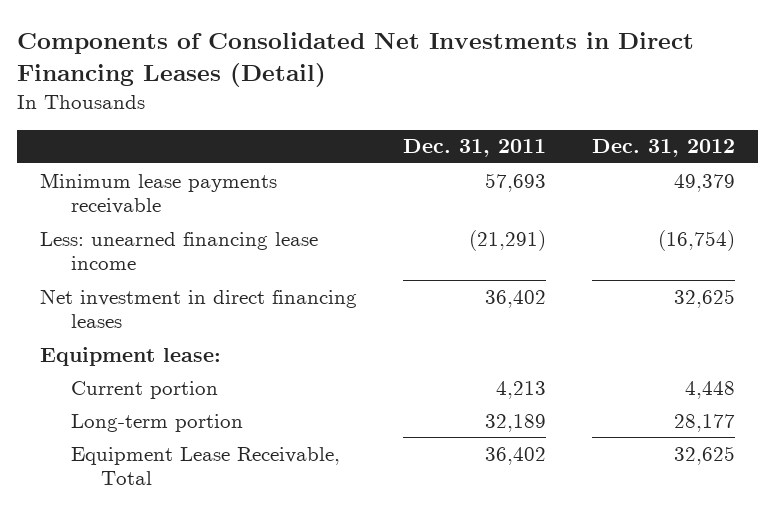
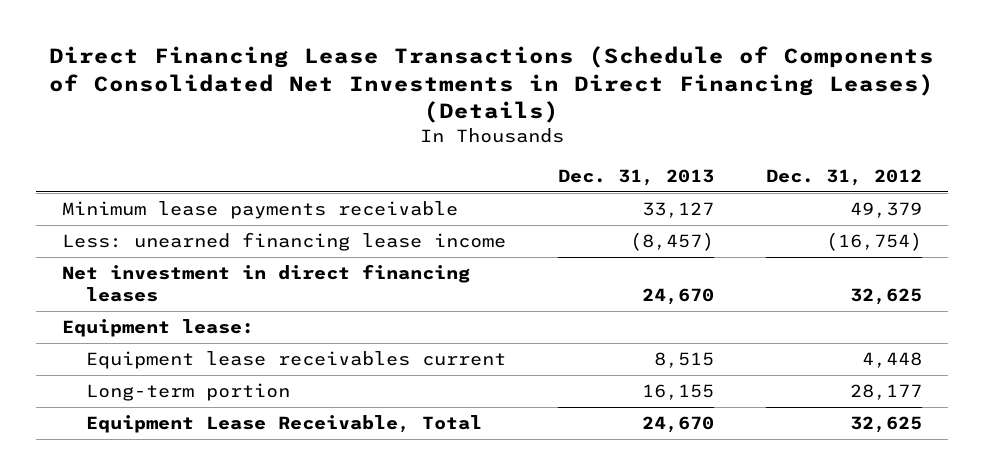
[16,31,694,87] Components of Consolidated Net Investments in Direct Financing Leases (Detail) -> [49,46,935,124] Direct Financing Lease Transactions (Schedule of Components of Consolidated Net Investments in Direct Financing Leases) (Details)
[402,139,546,158] Dec. 31, 2011 -> none
none -> [558,169,715,187] Dec. 31, 2013
[70,380,218,399] Current portion -> [85,351,506,370] Equipment lease receivables current

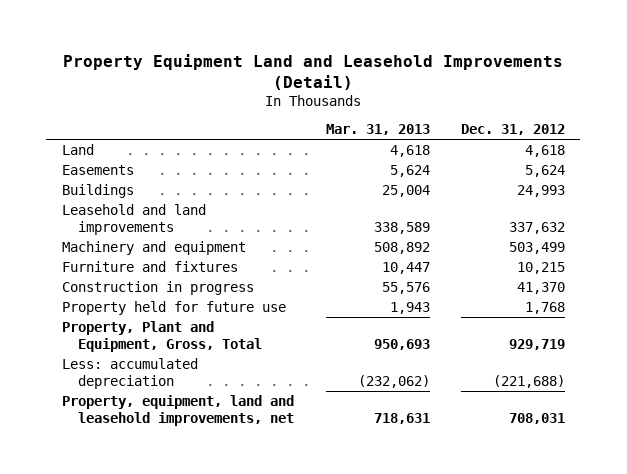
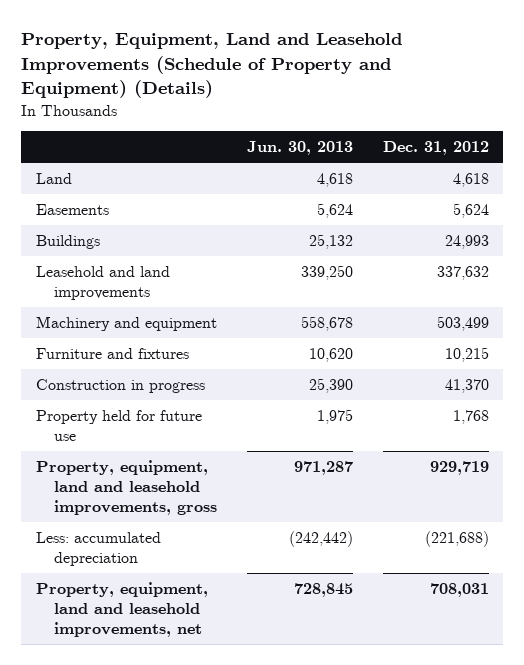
[63,53,564,90] Property Equipment Land and Leasehold Improvements (Detail) -> [21,33,403,99] Property, Equipment, Land and Leasehold Improvements (Schedule of Property and Equipment) (Details)
[325,123,430,135] Mar. 31, 2013 -> none
none -> [246,141,353,156] Jun. 30, 2013
[61,321,263,352] Property, Plant and Equipment, Gross, Total -> [35,459,218,515] Property, equipment, land and leasehold improvements, gross

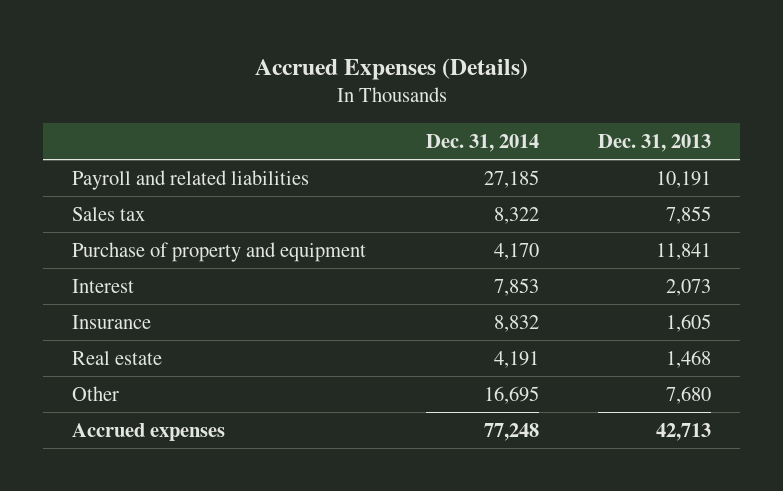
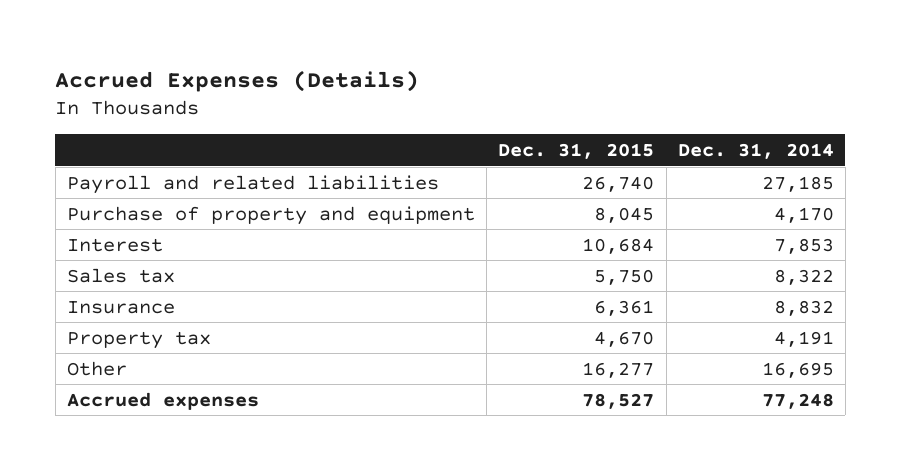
[597,134,711,153] Dec. 31, 2013 -> none
none -> [498,143,655,160] Dec. 31, 2015
[72,206,146,221] Sales tax -> [66,267,175,283] Sales tax
[72,350,163,365] Real estate -> [66,330,211,349] Property tax

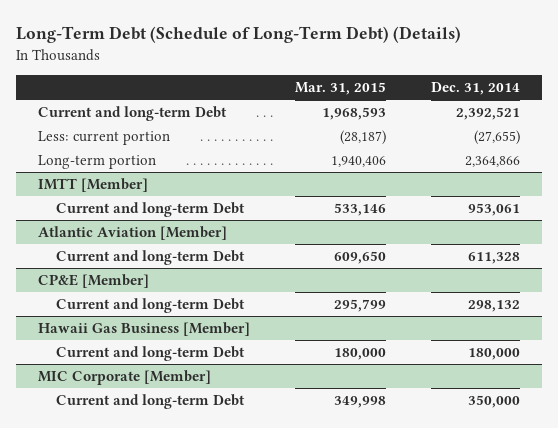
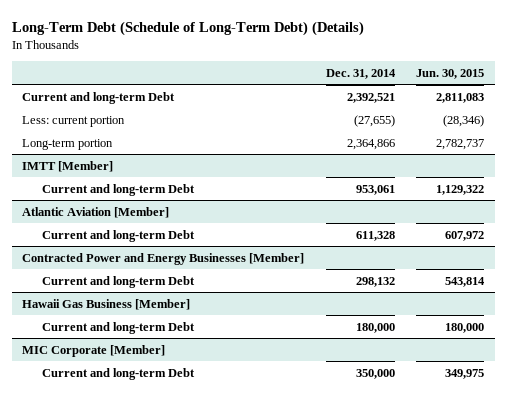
[295,82,387,96] Mar. 31, 2015 -> none
none -> [416,68,485,79] Jun. 30, 2015
[38,274,150,289] CP&E [Member] -> [22,252,305,265] Contracted Power and Energy Businesses [Member]

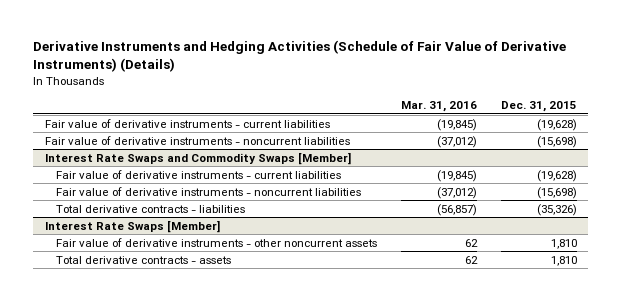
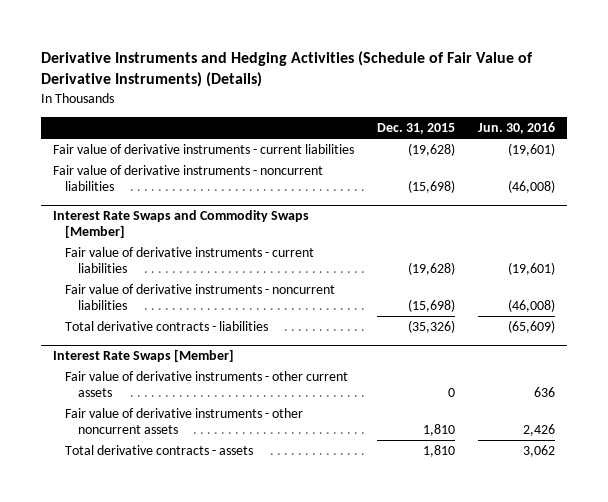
[401,101,478,113] Mar. 31, 2016 -> none
none -> [478,122,556,135] Jun. 30, 2016
none -> [65,371,349,398] Fair value of derivative instruments - other current assets

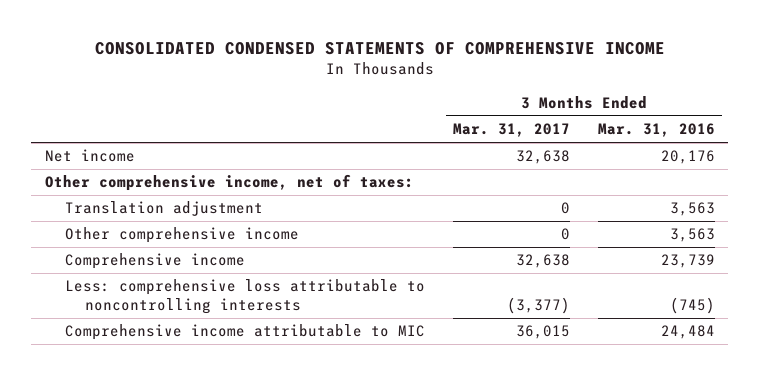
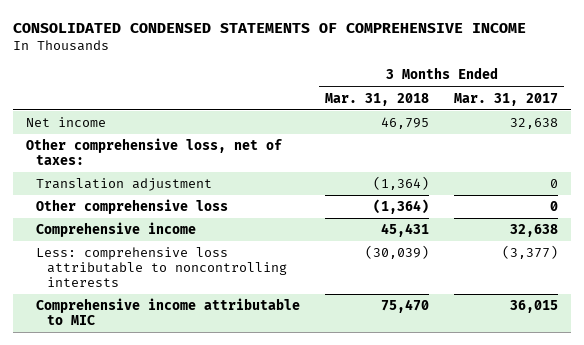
[597,123,715,138] Mar. 31, 2016 -> none
none -> [325,92,430,106] Mar. 31, 2018
[44,174,414,192] Other comprehensive income, net of taxes: -> [25,138,282,165] Other comprehensive loss, net of taxes:
[65,227,300,244] Other comprehensive income -> [36,199,229,215] Other comprehensive loss

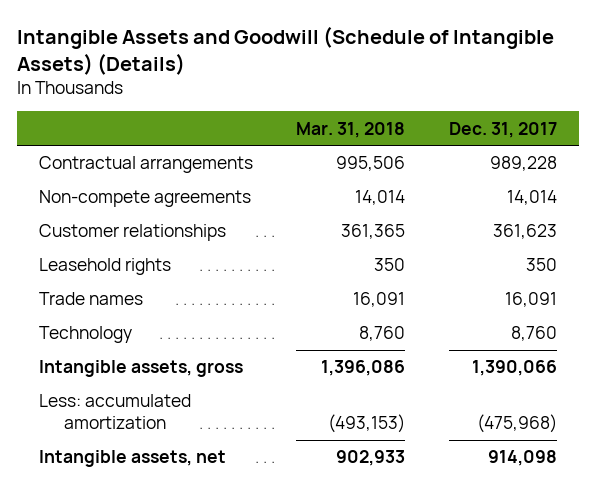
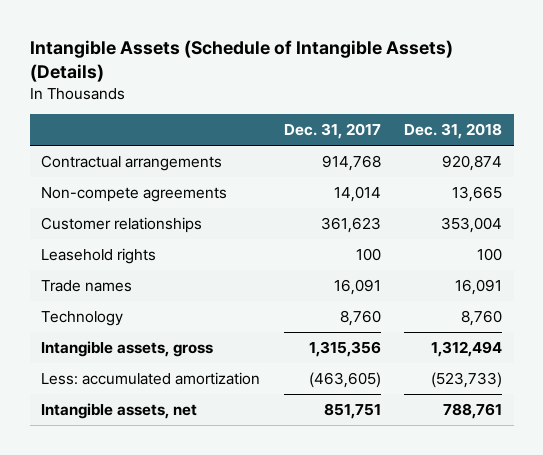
[17,25,555,75] Intangible Assets and Goodwill (Schedule of Intangible Assets) (Details) -> [29,39,453,82] Intangible Assets (Schedule of Intangible Assets) (Details)
[296,121,406,138] Mar. 31, 2018 -> none
none -> [404,122,503,139] Dec. 31, 2018
[489,156,557,172] 989,228 -> [321,155,381,172] 914,768
[525,258,557,272] 350 -> [355,248,381,262] 100
[471,360,557,377] 1,390,066 -> [308,341,381,358] 1,315,356
[476,414,557,434] (475,968) -> [308,372,381,389] (463,605)
[487,450,557,467] 914,098 -> [323,403,381,420] 851,751

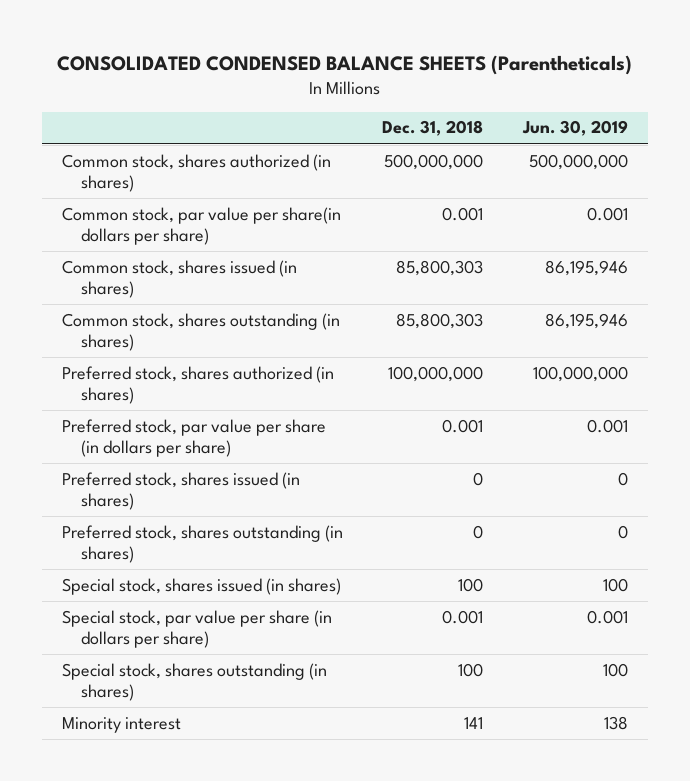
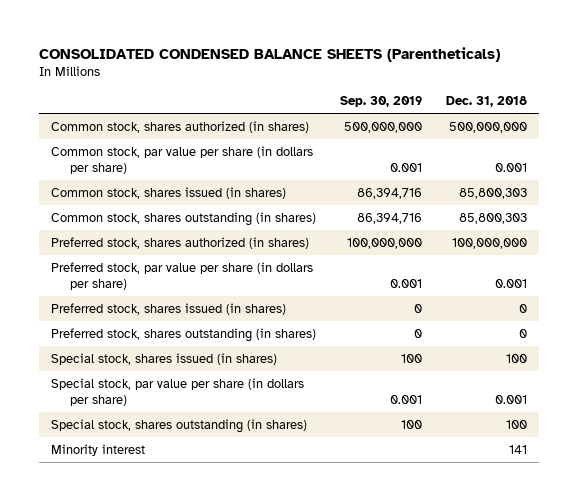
[521,120,628,137] Jun. 30, 2019 -> none
none -> [340,95,423,107] Sep. 30, 2019
[61,206,341,245] Common stock, par value per share(in dollars per share) -> [51,145,314,174] Common stock, par value per share (in dollars per share)

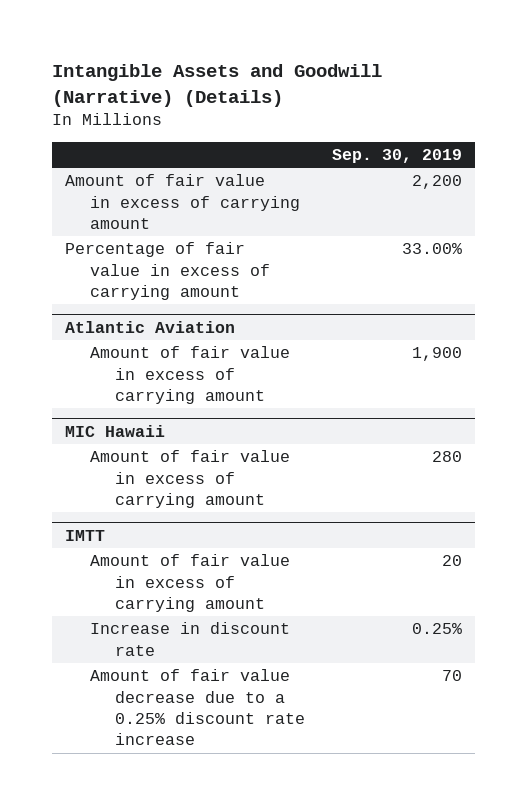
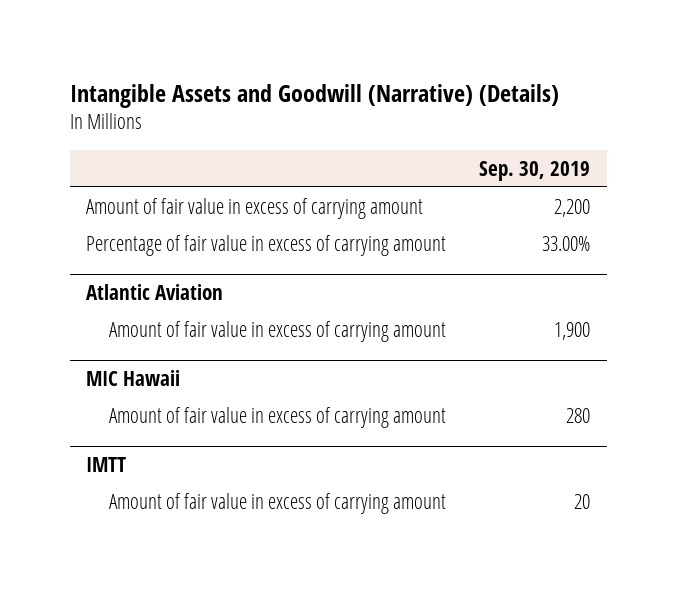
[89,622,290,656] Increase in discount rate -> none
[89,669,305,746] Amount of fair value decrease due to a 0.25% discount rate increase -> none

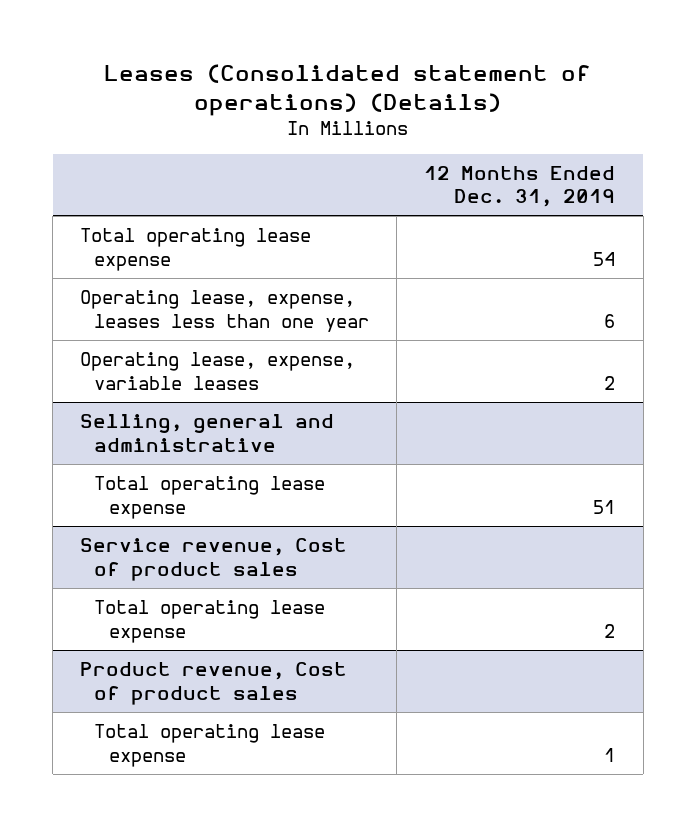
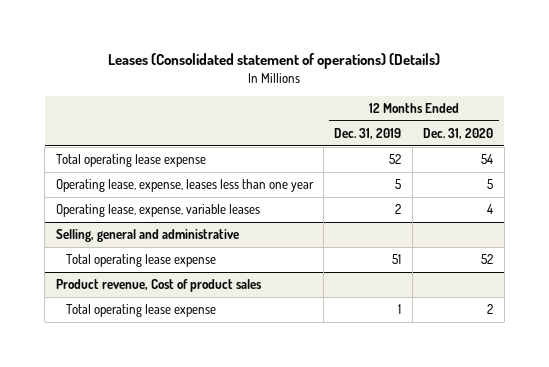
none -> [423,128,494,140] Dec. 31, 2020
[593,251,616,266] 54 -> [389,154,402,165] 52
[604,313,616,328] 6 -> [395,179,402,190] 5
[80,537,348,581] Service revenue, Cost of product sales -> none
[94,599,326,643] Total operating lease expense -> none

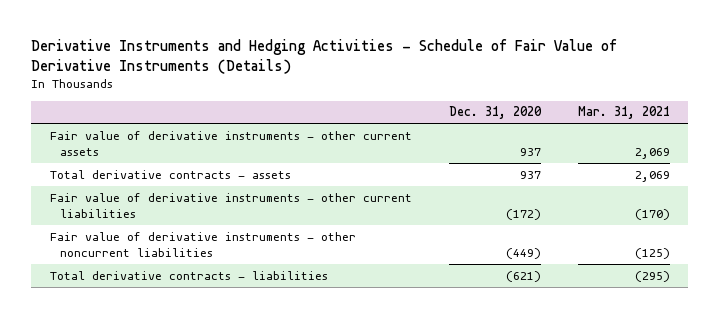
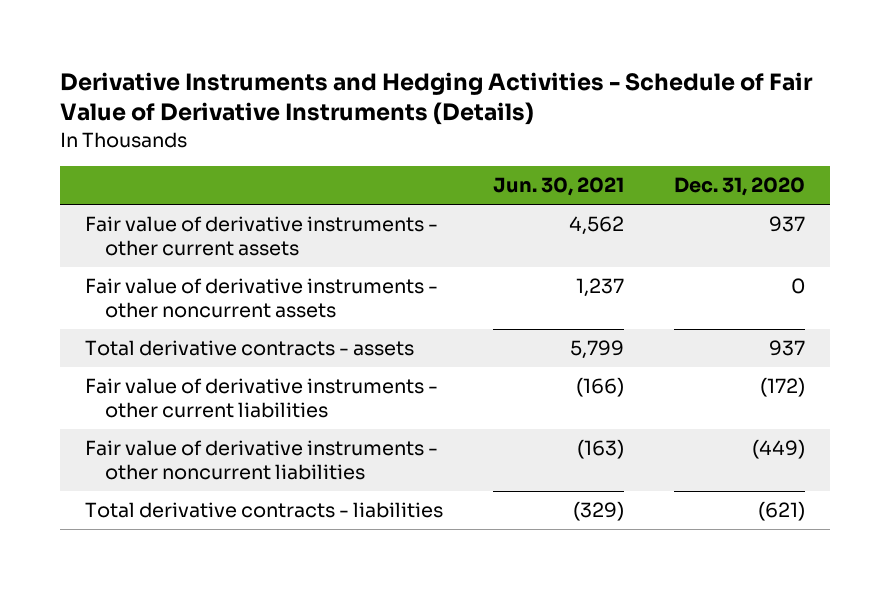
[577,106,670,120] Mar. 31, 2021 -> none
none -> [493,177,625,197] Jun. 30, 2021
none -> [85,278,439,318] Fair value of derivative instruments - other noncurrent assets

